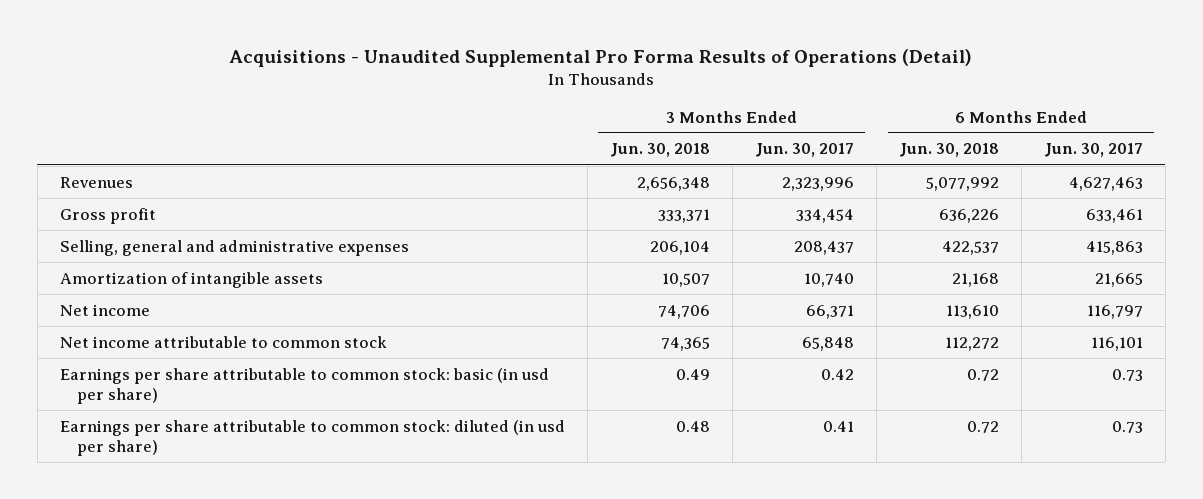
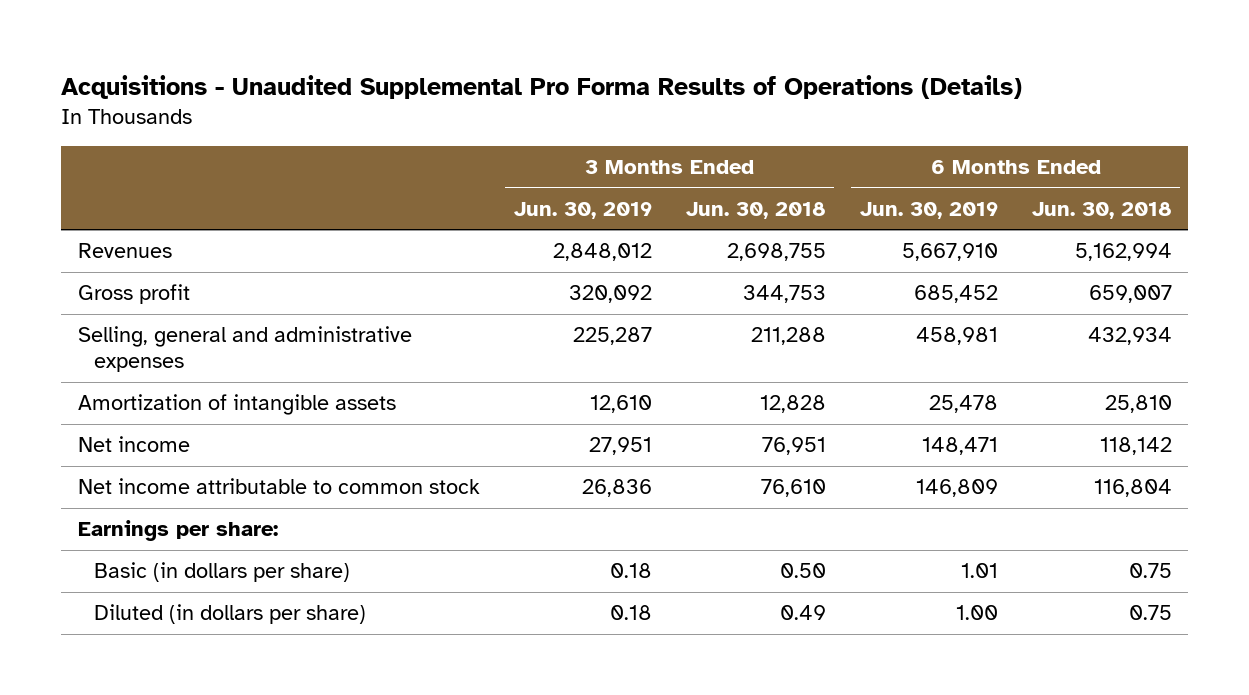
[229,48,973,67] Acquisitions - Unaudited Supplemental Pro Forma Results of Operations (Detail) -> [60,74,1022,99] Acquisitions - Unaudited Supplemental Pro Forma Results of Operations (Details)
[754,143,854,158] Jun. 30, 2017 -> none
[1043,143,1143,158] Jun. 30, 2017 -> none
none -> [513,202,652,220] Jun. 30, 2019
none -> [859,202,998,220] Jun. 30, 2019
[636,176,710,191] 2,656,348 -> [726,243,826,262] 2,698,755
[925,176,999,191] 5,077,992 -> [1074,243,1172,262] 5,162,994
[657,208,710,223] 333,371 -> [742,285,826,304] 344,753
[938,208,999,223] 636,226 -> [1088,285,1172,304] 659,007
[649,240,710,255] 206,104 -> [750,327,826,346] 211,288
[941,240,999,255] 422,537 -> [1087,327,1172,346] 432,934
[661,272,710,287] 10,507 -> [759,395,826,414] 12,828
[951,272,999,287] 21,168 -> [1104,395,1172,414] 25,810
[657,304,710,319] 74,706 -> [761,437,826,456] 76,951
[945,304,999,319] 113,610 -> [1099,437,1172,456] 118,142
[660,336,710,351] 74,365 -> [760,479,826,498] 76,610
[944,336,999,351] 112,272 -> [1093,479,1172,498] 116,804
none -> [77,520,278,542] Earnings per share:
[59,367,549,404] Earnings per share attributable to common stock: basic (in usd per share) -> [93,562,350,583] Basic (in dollars per share)
[675,368,710,380] 0.49 -> [779,563,826,579] 0.50
[966,368,999,381] 0.72 -> [1128,563,1172,579] 0.75
[59,419,565,456] Earnings per share attributable to common stock: diluted (in usd per share) -> [93,604,366,625] Diluted (in dollars per share)
[675,420,710,432] 0.48 -> [779,605,826,621] 0.49
[966,420,999,433] 0.72 -> [1128,605,1172,621] 0.75

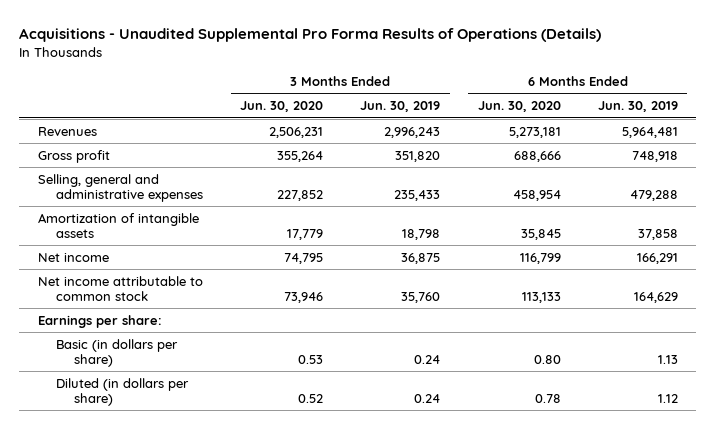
[685,202,826,220] Jun. 30, 2018 -> none
[1031,202,1172,220] Jun. 30, 2018 -> none
none -> [240,101,324,113] Jun. 30, 2020
none -> [477,101,561,113] Jun. 30, 2020
[552,243,652,262] 2,848,012 -> [384,126,441,138] 2,996,243
[901,243,998,262] 5,667,910 -> [621,126,678,138] 5,964,481
[568,285,652,304] 320,092 -> [395,150,441,162] 351,820
[913,285,998,304] 685,452 -> [631,150,678,162] 748,918
[572,327,652,346] 225,287 -> [394,189,441,201] 235,433
[915,327,998,346] 458,981 -> [629,189,678,201] 479,288
[589,395,652,414] 12,610 -> [402,228,441,240] 18,798
[928,395,998,414] 25,478 -> [637,228,678,240] 37,858
[588,437,652,456] 27,951 -> [401,252,441,264] 36,875
[921,437,998,456] 148,471 -> [636,252,678,264] 166,291
[581,479,652,498] 26,836 -> [401,291,441,303] 35,760
[915,479,998,498] 146,809 -> [633,291,678,303] 164,629
[609,563,652,579] 0.18 -> [414,354,441,364] 0.24
[960,563,998,579] 1.01 -> [657,354,678,364] 1.13
[609,605,652,621] 0.18 -> [414,393,441,403] 0.24
[955,605,998,621] 1.00 -> [657,393,678,403] 1.12

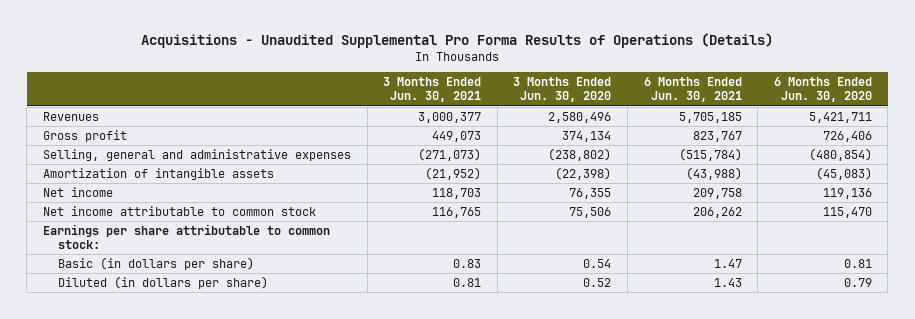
[360,101,441,113] Jun. 30, 2019 -> none
[597,101,678,113] Jun. 30, 2019 -> none
none -> [383,77,482,103] 3 Months Ended Jun. 30, 2021
none -> [643,77,742,103] 6 Months Ended Jun. 30, 2021
[269,126,324,138] 2,506,231 -> [548,111,612,123] 2,580,496
[508,126,561,138] 5,273,181 -> [808,111,872,123] 5,421,711
[277,150,324,162] 355,264 -> [562,130,612,142] 374,134
[513,150,561,162] 688,666 -> [822,130,872,142] 726,406
[277,189,324,201] 227,852 -> [548,147,612,161] (238,802)
[512,189,561,201] 458,954 -> [808,147,872,161] (480,854)
[287,228,324,240] 17,779 -> [555,166,612,180] (22,398)
[520,228,561,240] 35,845 -> [815,166,872,180] (45,083)
[284,252,324,264] 74,795 -> [569,187,612,199] 76,355
[519,252,561,264] 116,799 -> [822,187,872,199] 119,136
[284,291,324,303] 73,946 -> [569,206,612,218] 75,506
[521,291,561,303] 113,133 -> [822,206,872,218] 115,470
[37,314,162,328] Earnings per share: -> [43,223,331,249] Earnings per share attributable to common stock:
[298,354,324,364] 0.53 -> [583,258,612,268] 0.54
[533,354,561,364] 0.80 -> [843,258,872,268] 0.81
[534,393,561,403] 0.78 -> [843,277,872,287] 0.79

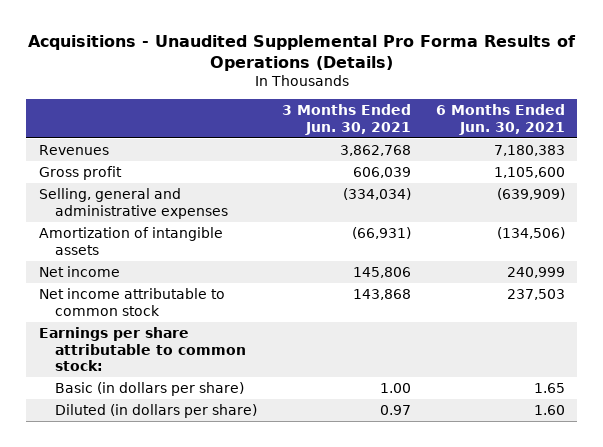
[513,77,612,103] 3 Months Ended Jun. 30, 2020 -> none
[773,77,872,103] 6 Months Ended Jun. 30, 2020 -> none
[418,111,482,123] 3,000,377 -> [339,145,411,157] 3,862,768
[678,111,742,123] 5,705,185 -> [493,145,565,157] 7,180,383
[432,130,482,142] 449,073 -> [352,167,411,179] 606,039
[692,130,742,142] 823,767 -> [493,167,565,179] 1,105,600
[418,147,482,161] (271,073) -> [342,188,411,201] (334,034)
[678,147,742,161] (515,784) -> [496,188,565,201] (639,909)
[425,166,482,180] (21,952) -> [351,227,411,240] (66,931)
[685,166,742,180] (43,988) -> [496,227,565,240] (134,506)
[432,187,482,199] 118,703 -> [352,267,411,279] 145,806
[692,187,742,199] 209,758 -> [506,267,565,279] 240,999
[432,206,482,218] 116,765 -> [352,289,411,301] 143,868
[692,206,742,218] 206,262 -> [506,289,565,301] 237,503
[453,258,482,268] 0.83 -> [379,383,411,394] 1.00
[713,258,742,268] 1.47 -> [533,383,565,394] 1.65
[453,277,482,287] 0.81 -> [379,405,411,416] 0.97
[713,277,742,287] 1.43 -> [533,405,565,416] 1.60

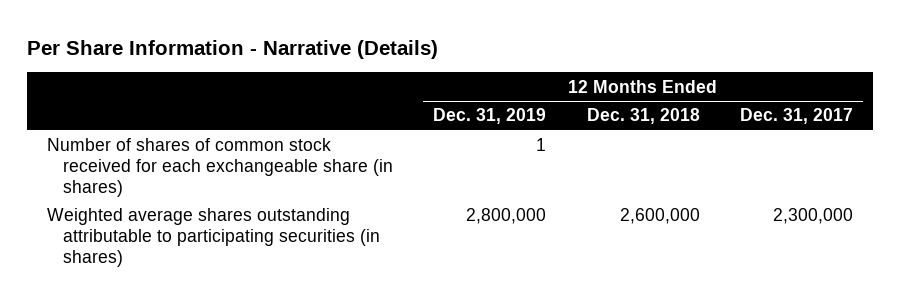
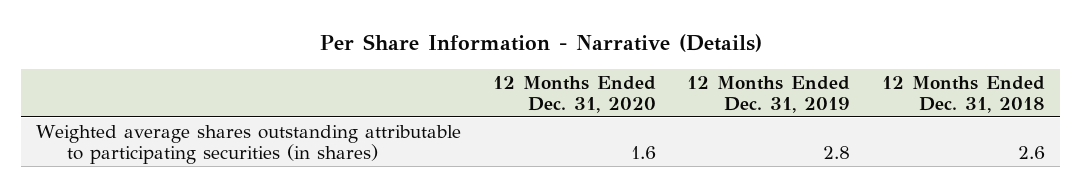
[739,108,853,125] Dec. 31, 2017 -> none
none -> [492,75,656,114] 12 Months Ended Dec. 31, 2020
[47,138,394,198] Number of shares of common stock received for each exchangeable share (in shares) -> none
[466,208,547,225] 2,800,000 -> [823,146,851,160] 2.8
[619,208,700,225] 2,600,000 -> [1017,146,1045,160] 2.6

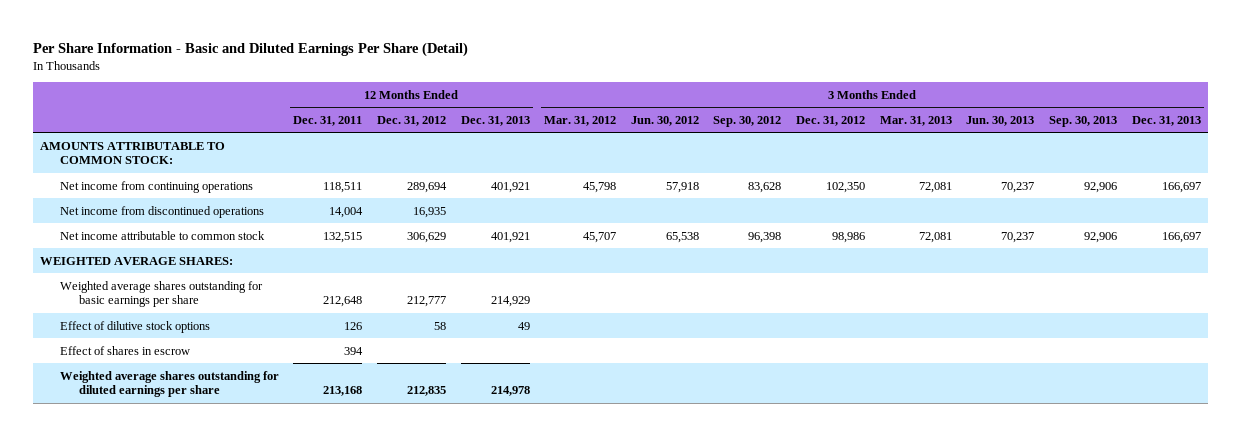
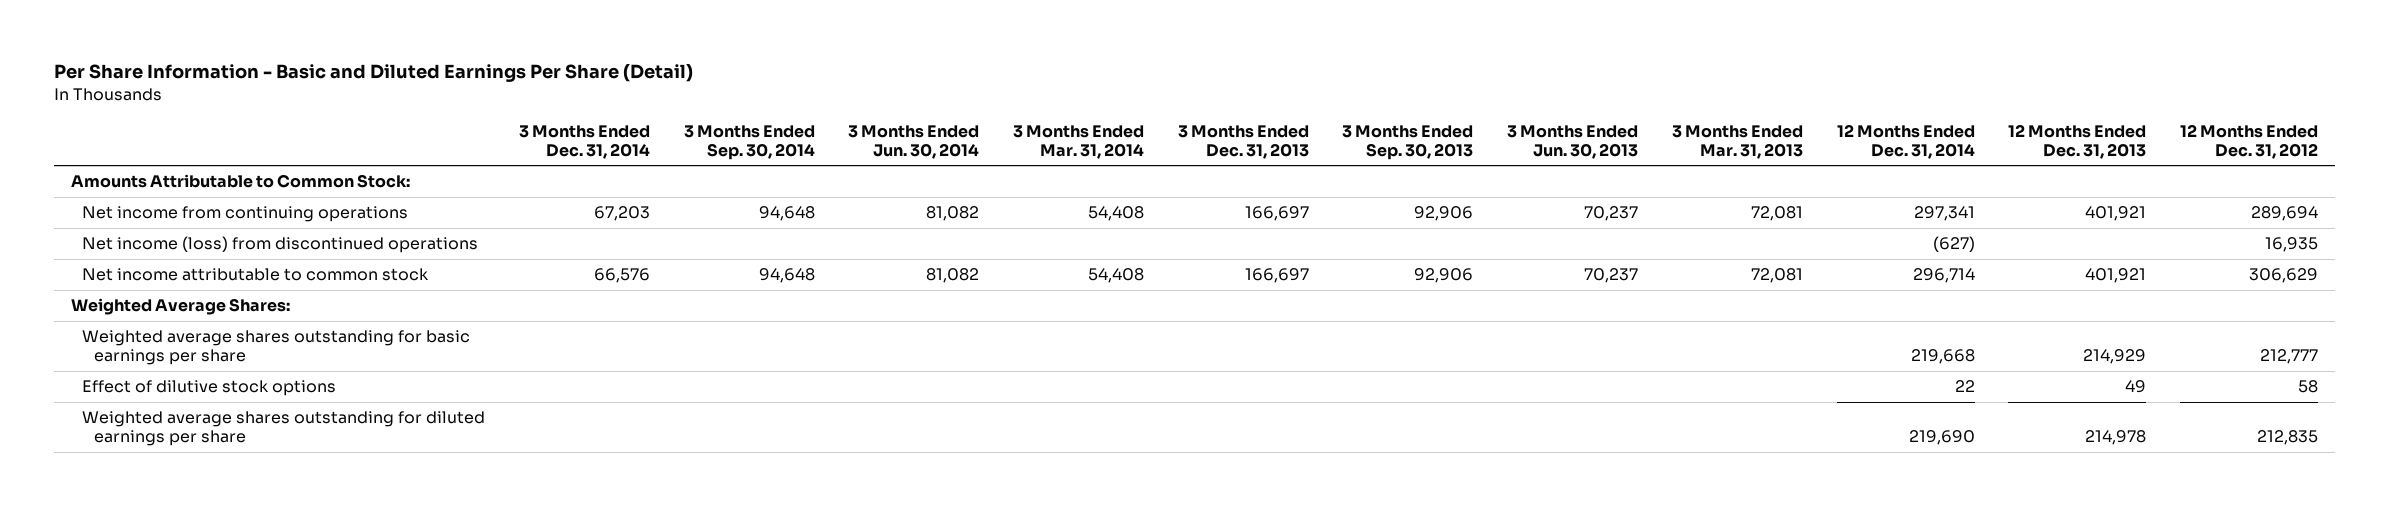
[293,115,363,126] Dec. 31, 2011 -> none
[544,115,617,126] Mar. 31, 2012 -> none
[630,115,699,126] Jun. 30, 2012 -> none
[713,115,782,127] Sep. 30, 2012 -> none
[796,115,866,126] Dec. 31, 2012 -> none
none -> [518,124,650,159] 3 Months Ended Dec. 31, 2014
none -> [683,124,815,160] 3 Months Ended Sep. 30, 2014
none -> [848,124,980,159] 3 Months Ended Jun. 30, 2014
none -> [1013,124,1145,159] 3 Months Ended Mar. 31, 2014
none -> [1836,123,1975,159] 12 Months Ended Dec. 31, 2014
[40,141,226,165] AMOUNTS ATTRIBUTABLE TO COMMON STOCK: -> [70,174,410,189] Amounts Attributable to Common Stock:
[59,205,264,218] Net income from discontinued operations -> [82,236,479,254] Net income (loss) from discontinued operations
[40,256,234,265] WEIGHTED AVERAGE SHARES: -> [70,298,290,316] Weighted Average Shares:
[59,345,190,355] Effect of shares in escrow -> none

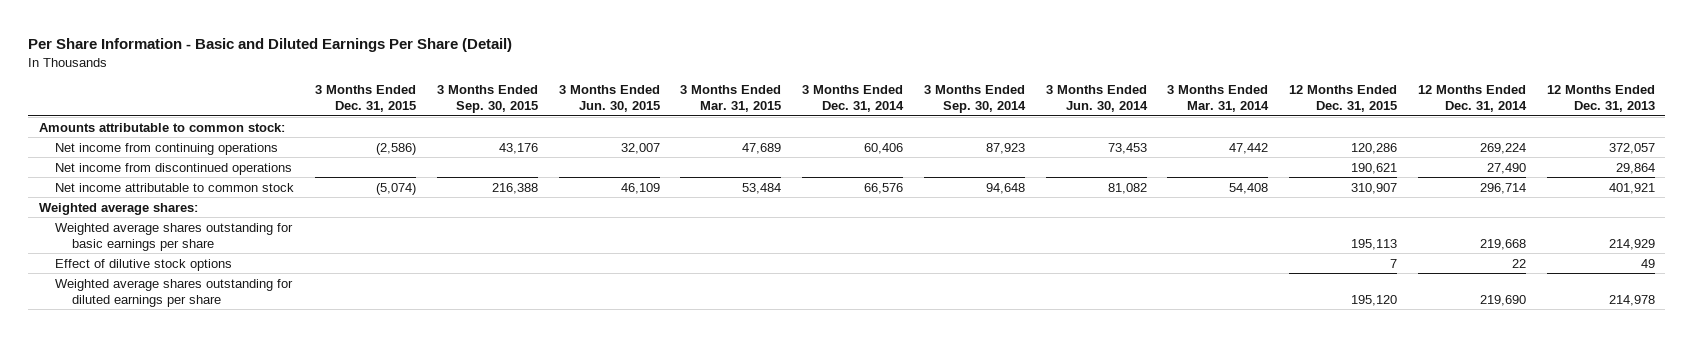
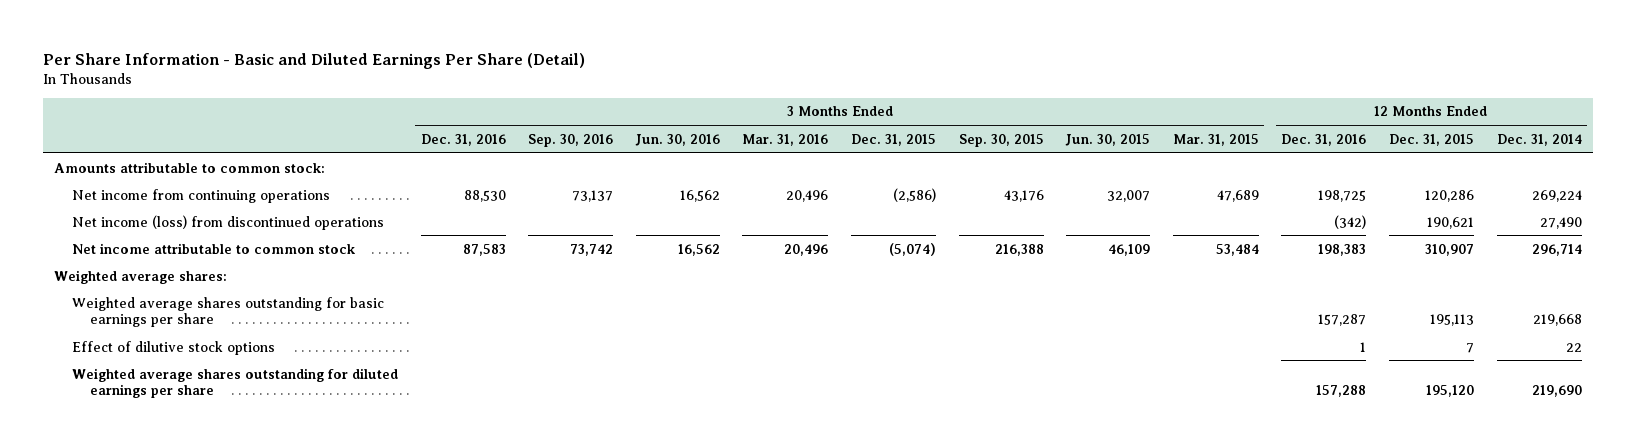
[802,85,905,113] 3 Months Ended Dec. 31, 2014 -> none
[923,85,1026,114] 3 Months Ended Sep. 30, 2014 -> none
[1045,85,1148,113] 3 Months Ended Jun. 30, 2014 -> none
[1167,85,1270,113] 3 Months Ended Mar. 31, 2014 -> none
[1546,85,1655,113] 12 Months Ended Dec. 31, 2013 -> none
none -> [420,133,506,146] Dec. 31, 2016
none -> [528,133,614,147] Sep. 30, 2016
none -> [634,133,720,146] Jun. 30, 2016
none -> [742,133,829,146] Mar. 31, 2016
none -> [1281,133,1367,146] Dec. 31, 2016
[55,162,293,175] Net income from discontinued operations -> [72,214,385,230] Net income (loss) from discontinued operations

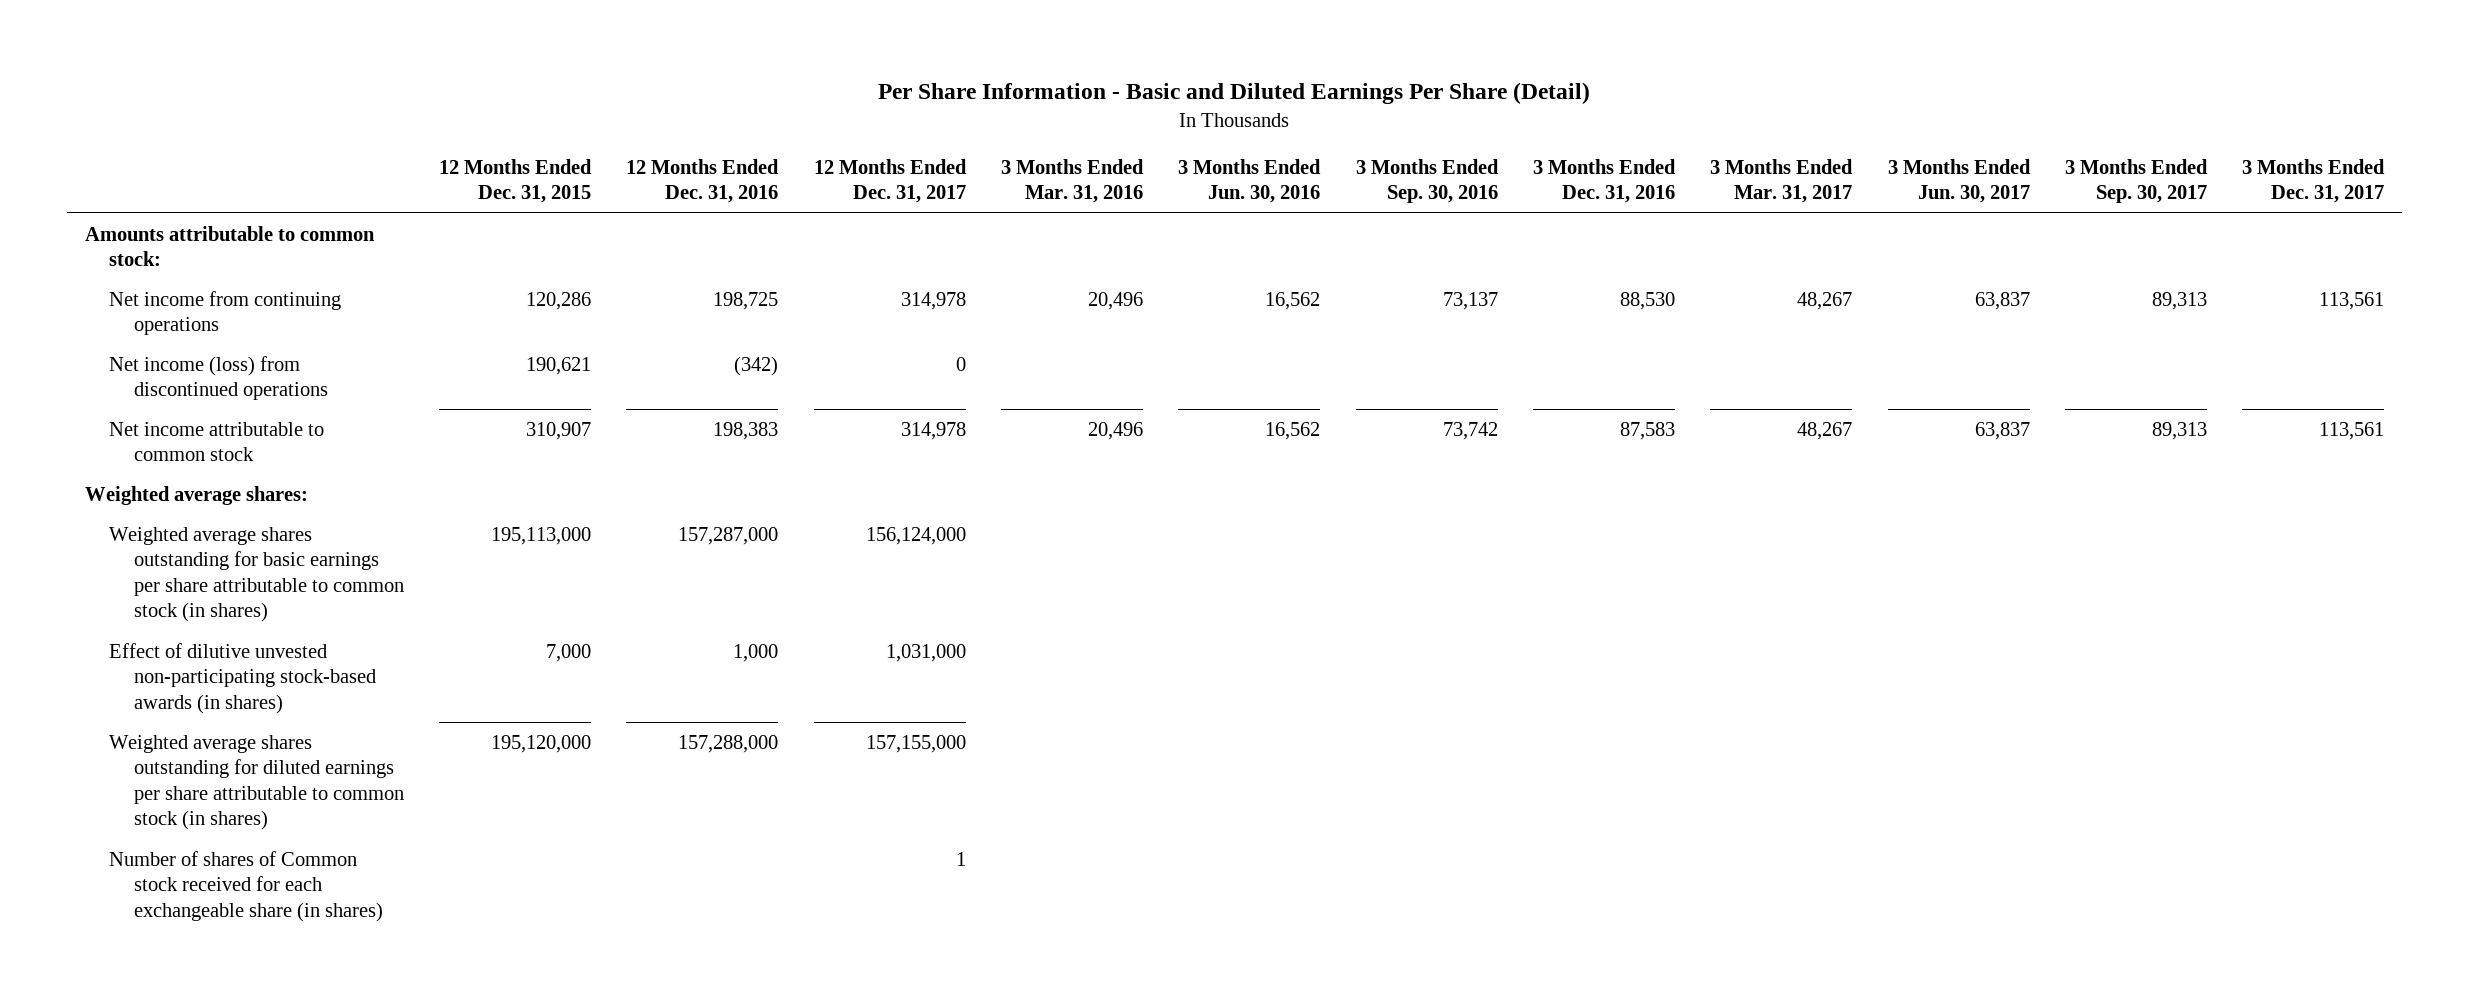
[851,133,937,146] Dec. 31, 2015 -> none
[958,133,1044,147] Sep. 30, 2015 -> none
[1065,133,1151,146] Jun. 30, 2015 -> none
[1172,133,1259,146] Mar. 31, 2015 -> none
[1496,133,1582,146] Dec. 31, 2014 -> none
none -> [813,158,967,204] 12 Months Ended Dec. 31, 2017
none -> [1710,158,1854,204] 3 Months Ended Mar. 31, 2017
none -> [1887,158,2031,204] 3 Months Ended Jun. 30, 2017
none -> [2064,158,2208,204] 3 Months Ended Sep. 30, 2017
none -> [2242,158,2386,204] 3 Months Ended Dec. 31, 2017
[72,296,385,328] Weighted average shares outstanding for basic earnings per share -> [109,526,404,623] Weighted average shares outstanding for basic earnings per share attributable to common stock (in shares)
[1318,314,1367,327] 157,287 -> [678,526,779,545] 157,287,000
[1429,314,1474,327] 195,113 -> [490,526,591,545] 195,113,000
[72,340,276,355] Effect of dilutive stock options -> [109,642,376,714] Effect of dilutive unvested non-participating stock-based awards (in shares)
[1360,341,1367,352] 1 -> [733,643,779,662] 1,000
[1465,342,1474,353] 7 -> [545,643,591,662] 7,000
[72,367,399,399] Weighted average shares outstanding for diluted earnings per share -> [109,734,404,831] Weighted average shares outstanding for diluted earnings per share attributable to common stock (in shares)
[1316,385,1367,398] 157,288 -> [678,734,779,753] 157,288,000
[1425,385,1474,398] 195,120 -> [490,734,591,753] 195,120,000
none -> [109,850,383,922] Number of shares of Common stock received for each exchangeable share (in shares)

